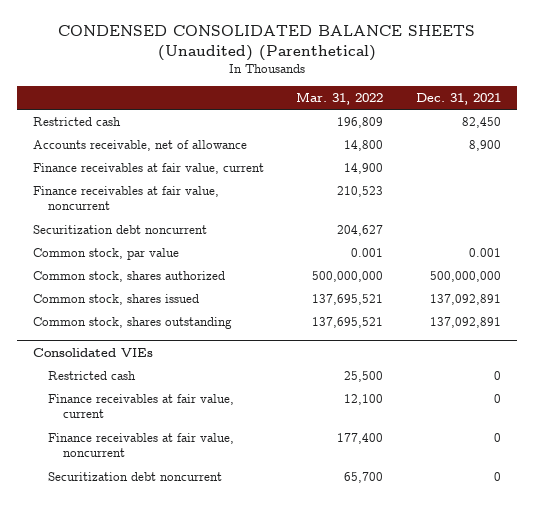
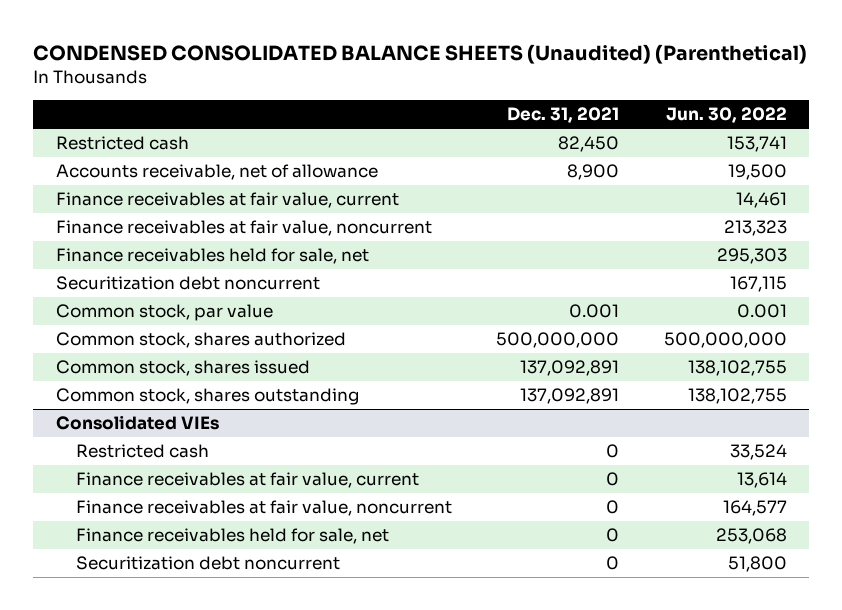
[296,92,384,106] Mar. 31, 2022 -> none
none -> [665,107,787,124] Jun. 30, 2022
none -> [55,248,369,265] Finance receivables held for sale, net
none -> [75,528,389,545] Finance receivables held for sale, net

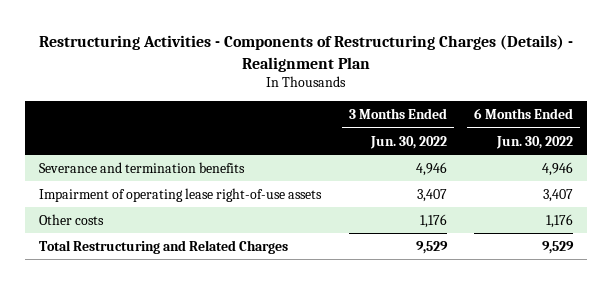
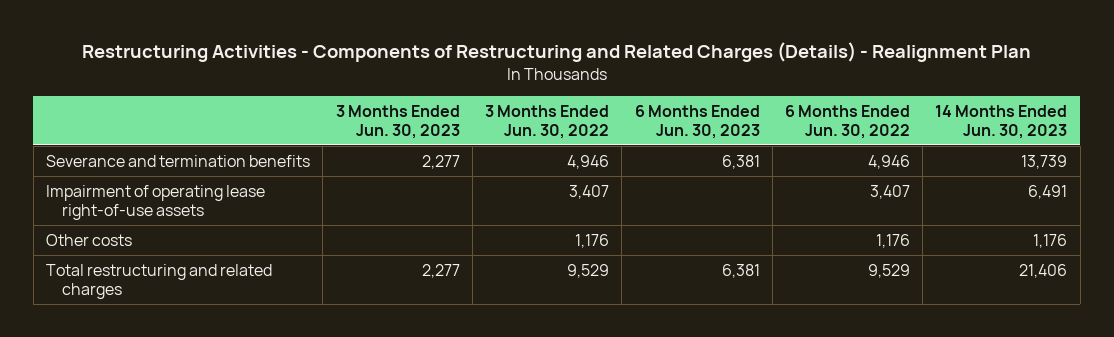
[39,35,574,72] Restructuring Activities - Components of Restructuring Charges (Details) - Realignment Plan -> [81,42,1031,63] Restructuring Activities - Components of Restructuring and Related Charges (Details) - Realignment Plan
none -> [335,104,460,139] 3 Months Ended Jun. 30, 2023
none -> [634,104,760,139] 6 Months Ended Jun. 30, 2023
none -> [935,104,1068,139] 14 Months Ended Jun. 30, 2023
[39,239,289,254] Total Restructuring and Related Charges -> [46,263,273,299] Total restructuring and related charges

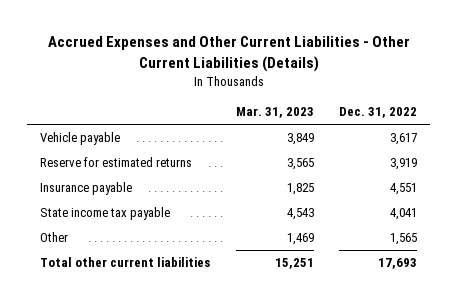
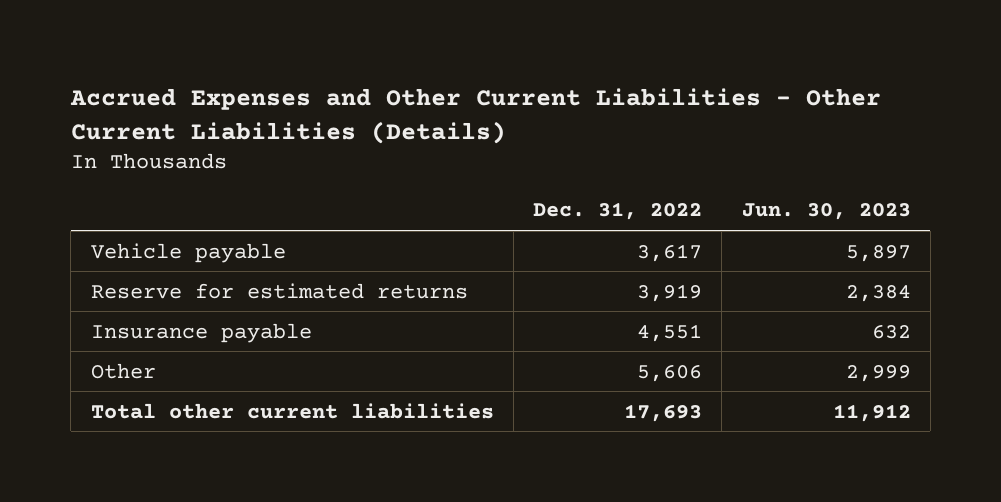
[235,107,314,119] Mar. 31, 2023 -> none
none -> [741,203,911,221] Jun. 30, 2023
[39,207,170,221] State income tax payable -> none
[390,233,418,246] 1,565 -> [637,364,703,382] 5,606

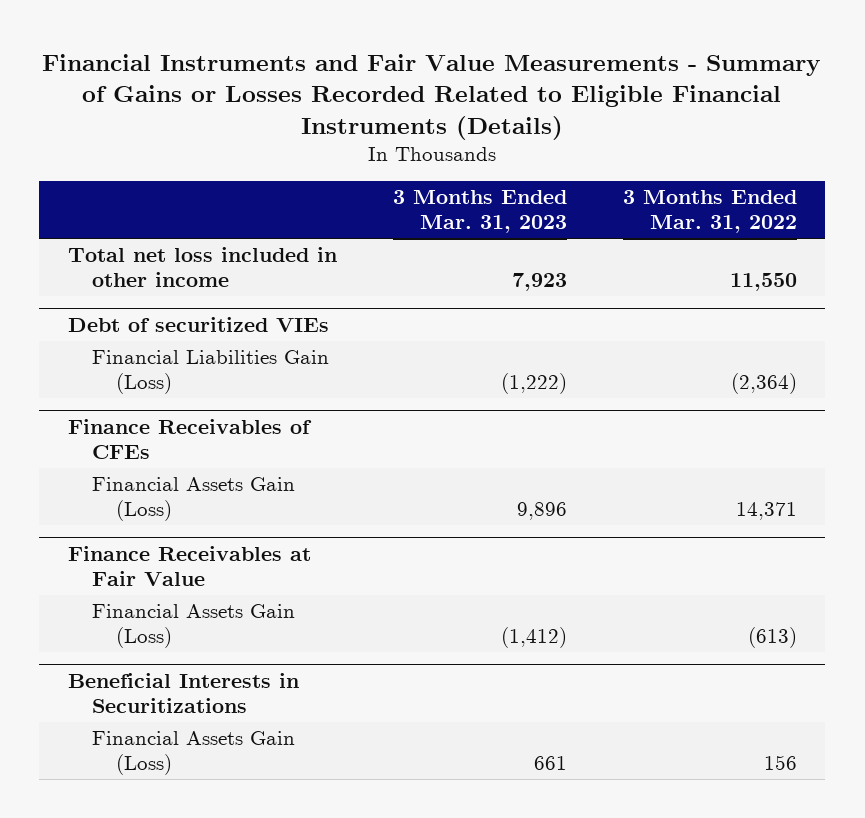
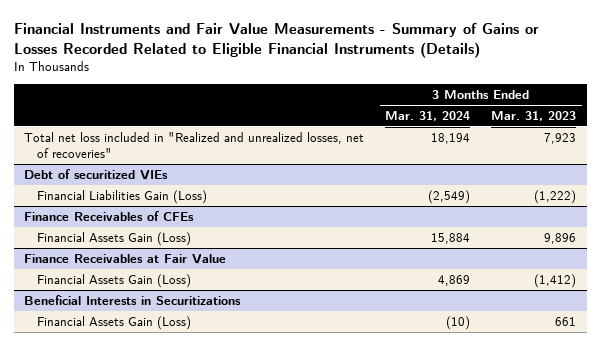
[623,190,798,234] 3 Months Ended Mar. 31, 2022 -> none
none -> [385,110,471,121] Mar. 31, 2024
[67,246,337,288] Total net loss included in other income -> [24,131,365,159] Total net loss included in "Realized and unrealized losses, net of recoveries"

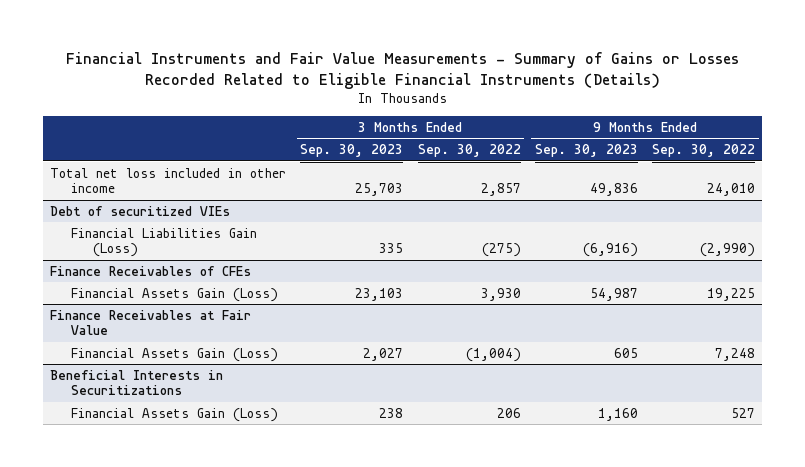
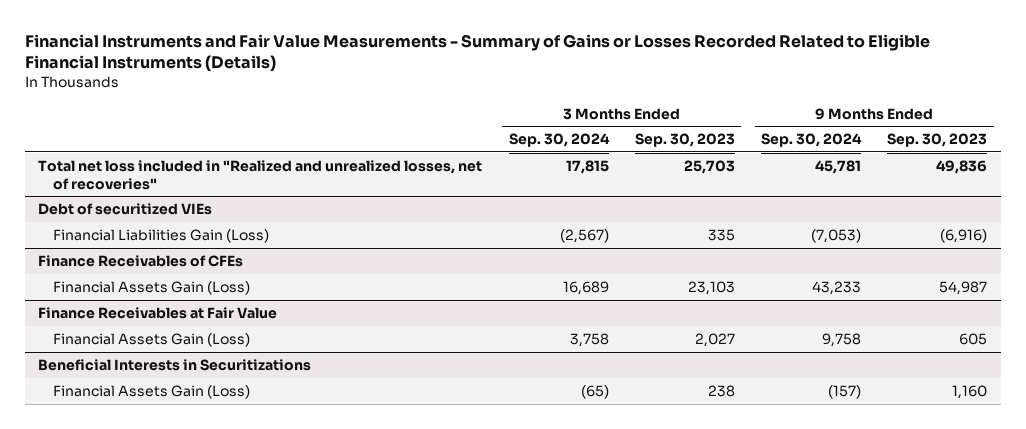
[417,144,521,158] Sep. 30, 2022 -> none
[651,144,755,158] Sep. 30, 2022 -> none
none -> [508,133,610,148] Sep. 30, 2024
none -> [761,133,863,148] Sep. 30, 2024
[50,167,287,194] Total net loss included in other income -> [38,159,483,190] Total net loss included in "Realized and unrealized losses, net of recoveries"

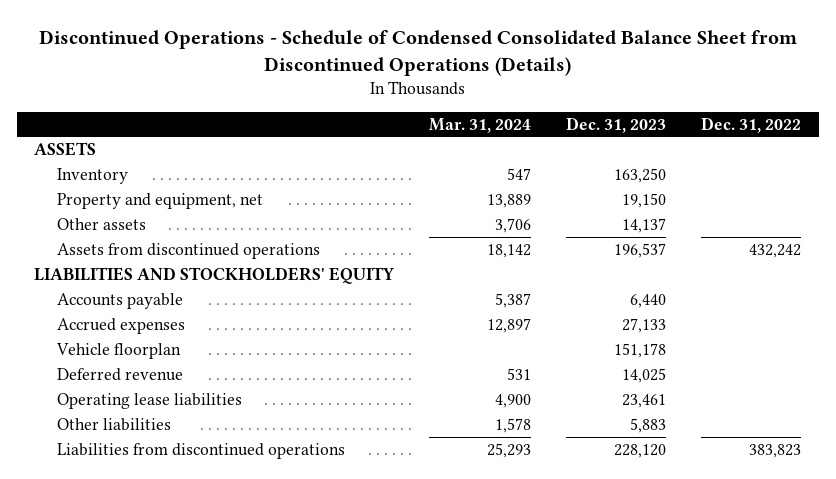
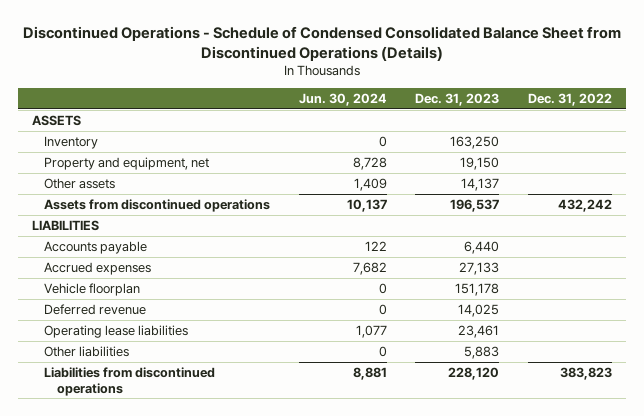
[429,117,532,133] Mar. 31, 2024 -> none
none -> [298,93,387,107] Jun. 30, 2024
[34,267,395,285] LIABILITIES AND STOCKHOLDERS' EQUITY -> [32,219,100,231] LIABILITIES

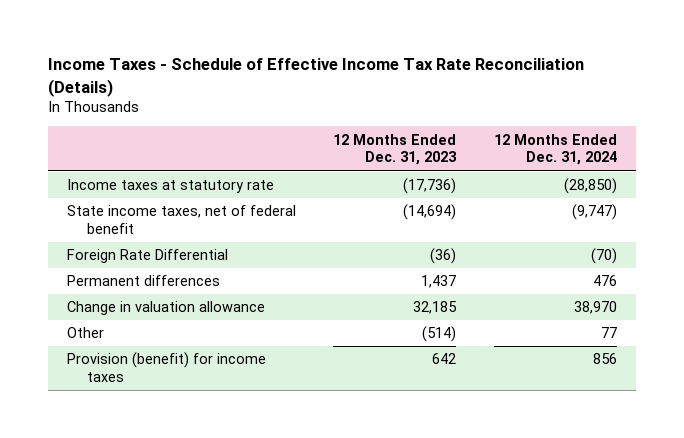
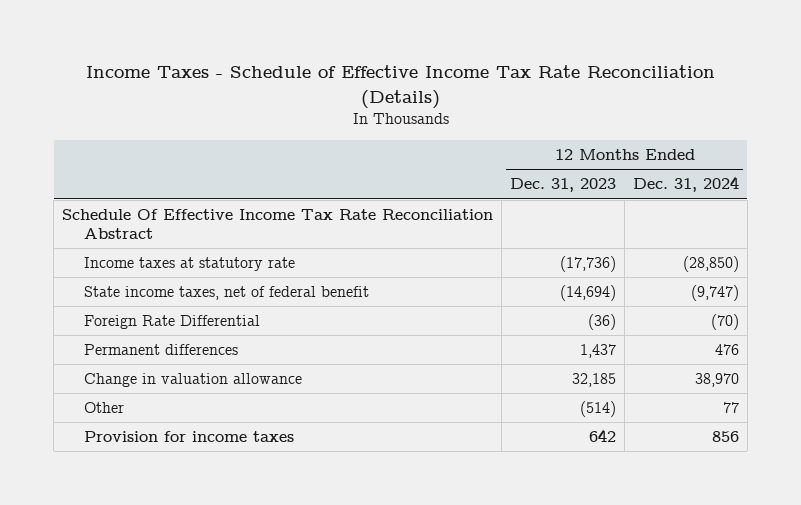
none -> [62,209,494,239] Schedule Of Effective Income Tax Rate Reconciliation Abstract
[66,352,266,383] Provision (benefit) for income taxes -> [84,431,295,443] Provision for income taxes

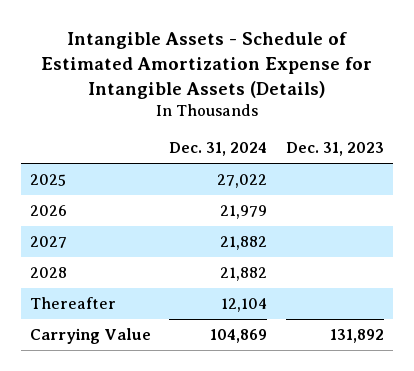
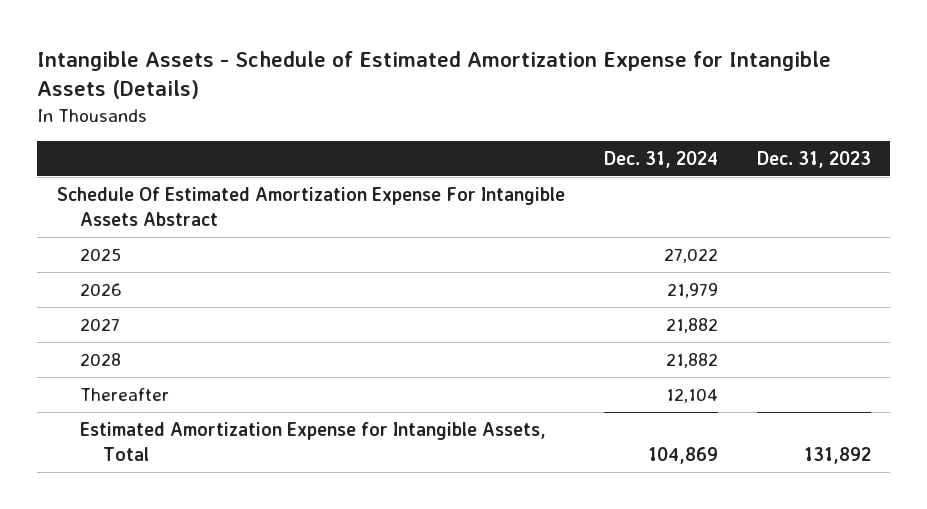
none -> [56,186,565,226] Schedule Of Estimated Amortization Expense For Intangible Assets Abstract
[29,328,151,345] Carrying Value -> [80,421,547,461] Estimated Amortization Expense for Intangible Assets, Total

